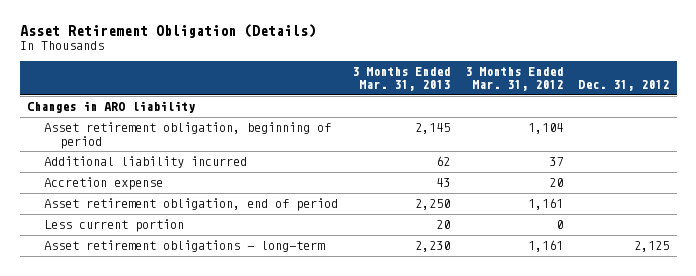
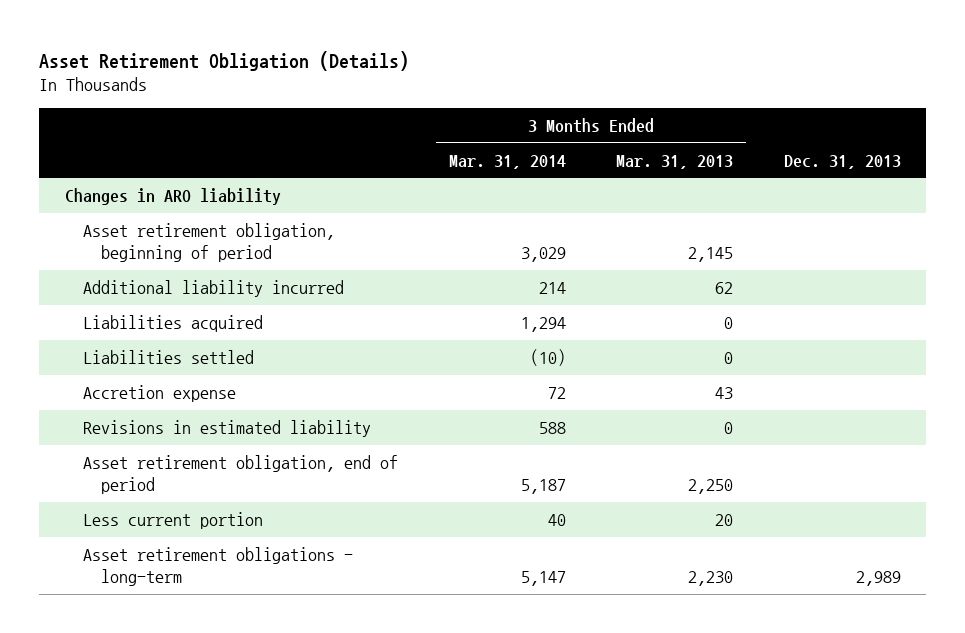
[465,67,564,92] 3 Months Ended Mar. 31, 2012 -> none
[578,80,670,92] Dec. 31, 2012 -> none
none -> [448,154,566,169] Mar. 31, 2014
none -> [783,154,901,169] Dec. 31, 2013
none -> [82,314,263,332] Liabilities acquired
none -> [82,349,254,364] Liabilities settled
none -> [82,419,371,437] Revisions in estimated liability

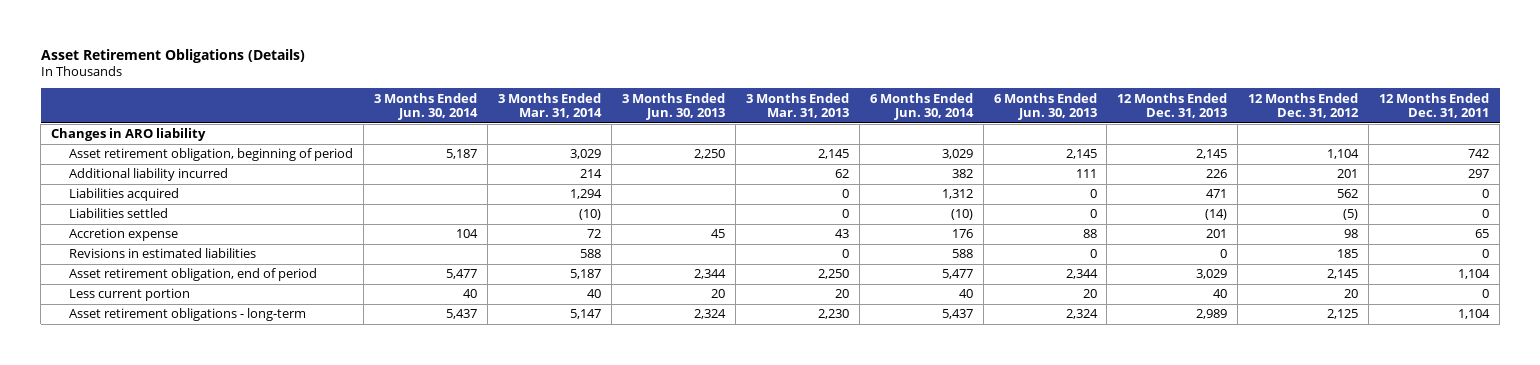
[39,50,410,71] Asset Retirement Obligation (Details) -> [40,48,305,63] Asset Retirement Obligations (Details)
[783,154,901,169] Dec. 31, 2013 -> none
none -> [374,92,479,121] 3 Months Ended Jun. 30, 2014
none -> [621,92,725,121] 3 Months Ended Jun. 30, 2013
none -> [869,92,974,121] 6 Months Ended Jun. 30, 2014
none -> [993,92,1097,121] 6 Months Ended Jun. 30, 2013
none -> [1117,92,1228,119] 12 Months Ended Dec. 31, 2013
none -> [1248,92,1360,119] 12 Months Ended Dec. 31, 2012
none -> [1379,92,1490,119] 12 Months Ended Dec. 31, 2011
[82,419,371,437] Revisions in estimated liability -> [69,248,257,259] Revisions in estimated liabilities

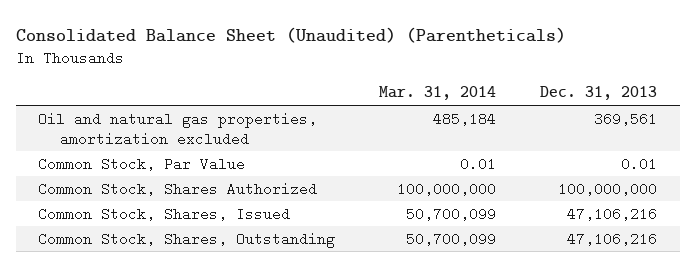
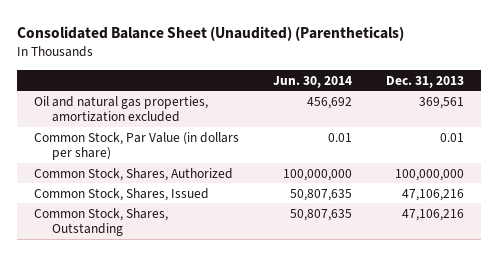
[379,86,497,101] Mar. 31, 2014 -> none
none -> [272,75,352,88] Jun. 30, 2014
[37,156,245,171] Common Stock, Par Value -> [33,131,239,161] Common Stock, Par Value (in dollars per share)
[37,181,317,196] Common Stock, Shares Authorized -> [33,167,233,181] Common Stock, Shares, Authorized

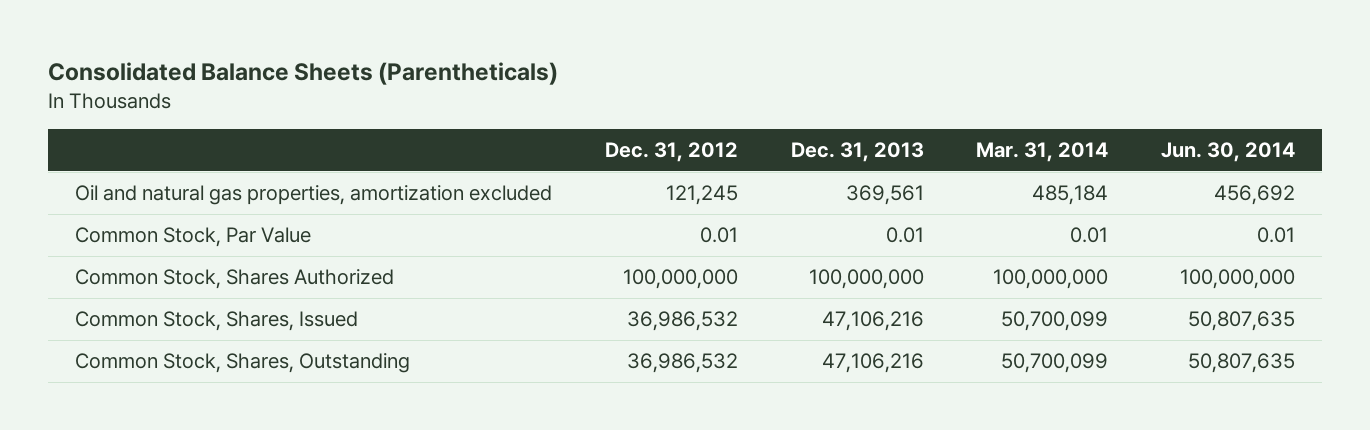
[16,25,404,41] Consolidated Balance Sheet (Unaudited) (Parentheticals) -> [48,62,559,86] Consolidated Balance Sheets (Parentheticals)
none -> [604,142,738,163] Dec. 31, 2012
none -> [976,142,1109,163] Mar. 31, 2014
[33,131,239,161] Common Stock, Par Value (in dollars per share) -> [74,227,311,248] Common Stock, Par Value
[33,167,233,181] Common Stock, Shares, Authorized -> [74,269,394,290] Common Stock, Shares Authorized

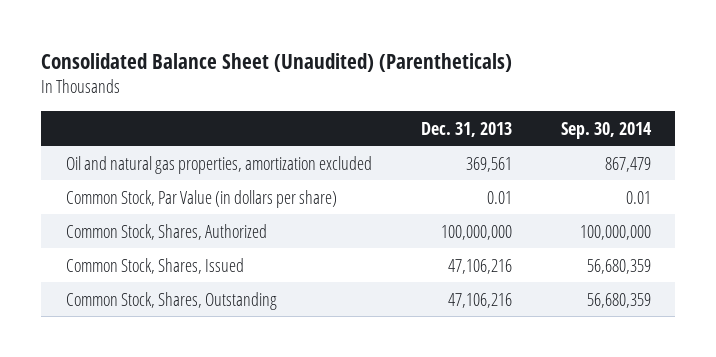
[48,62,559,86] Consolidated Balance Sheets (Parentheticals) -> [41,52,513,72] Consolidated Balance Sheet (Unaudited) (Parentheticals)
[604,142,738,163] Dec. 31, 2012 -> none
[976,142,1109,163] Mar. 31, 2014 -> none
[1161,142,1296,163] Jun. 30, 2014 -> none
none -> [560,121,652,139] Sep. 30, 2014
[74,227,311,248] Common Stock, Par Value -> [65,189,337,208] Common Stock, Par Value (in dollars per share)
[74,269,394,290] Common Stock, Shares Authorized -> [65,223,267,240] Common Stock, Shares, Authorized

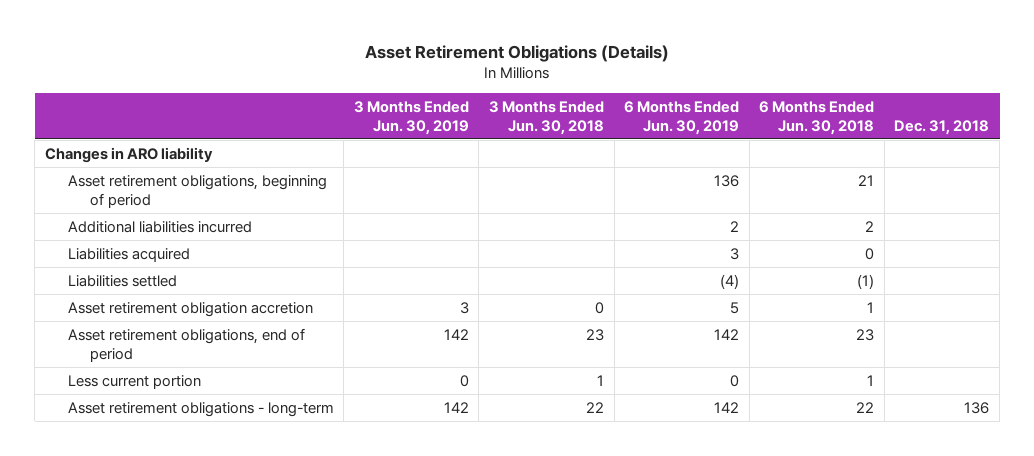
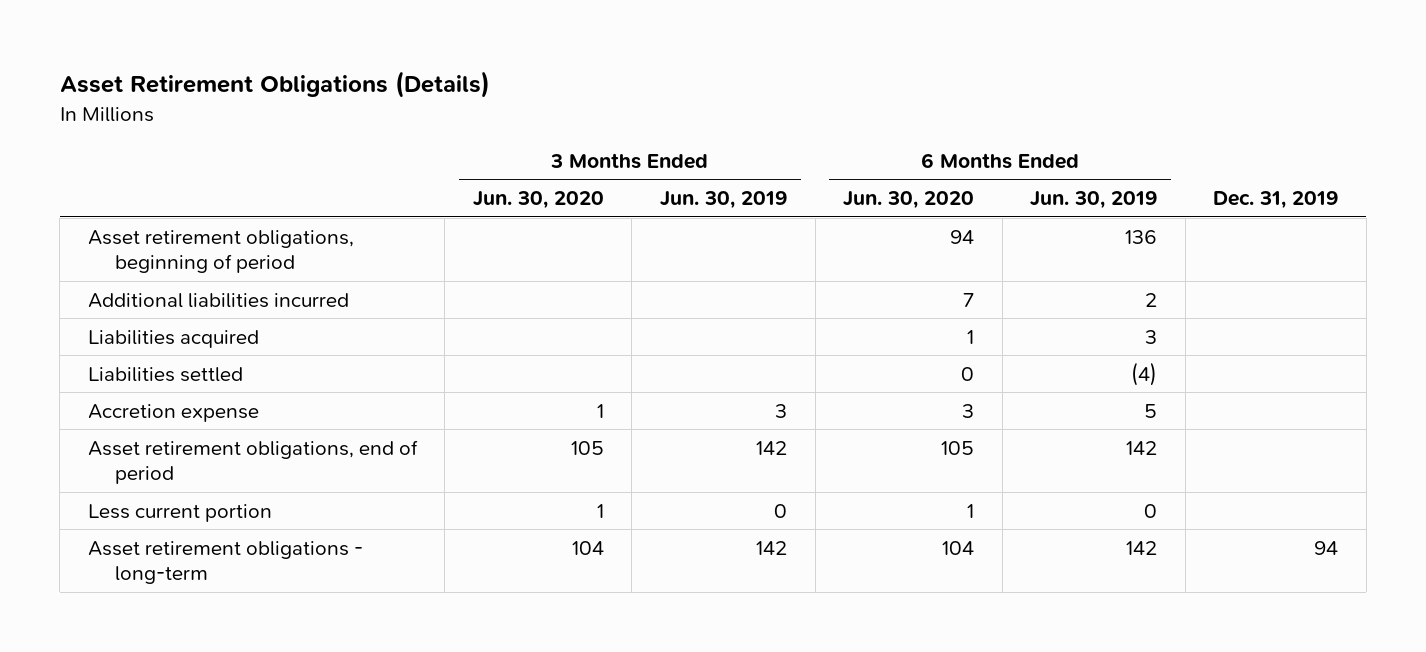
[489,100,605,135] 3 Months Ended Jun. 30, 2018 -> none
[759,100,875,135] 6 Months Ended Jun. 30, 2018 -> none
[894,119,990,135] Dec. 31, 2018 -> none
none -> [472,191,604,210] Jun. 30, 2020
none -> [843,191,975,210] Jun. 30, 2020
none -> [1213,191,1339,210] Dec. 31, 2019
[44,146,213,163] Changes in ARO liability -> none
[67,301,313,317] Asset retirement obligation accretion -> [87,403,259,422] Accretion expense

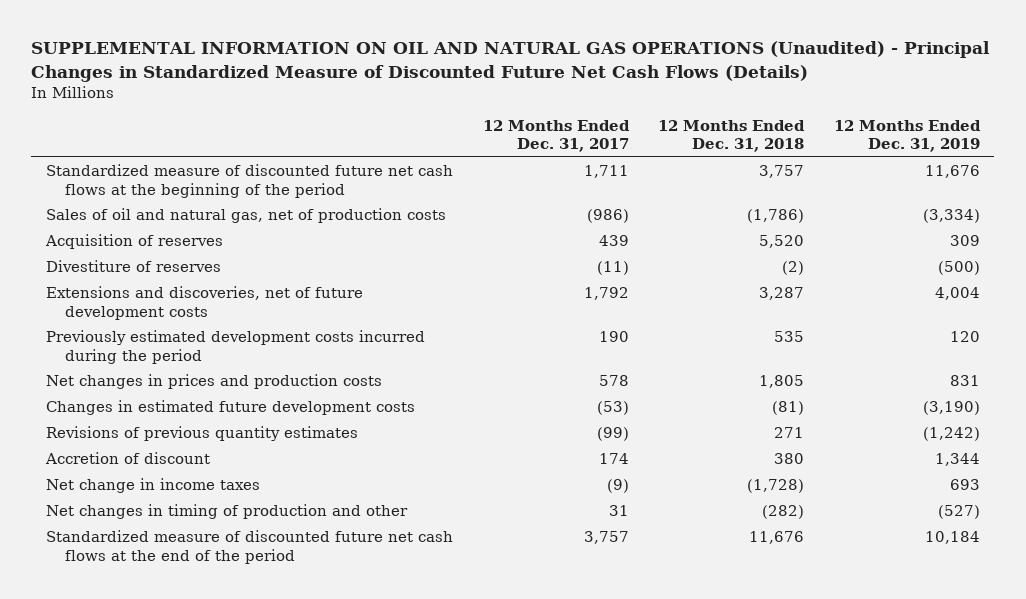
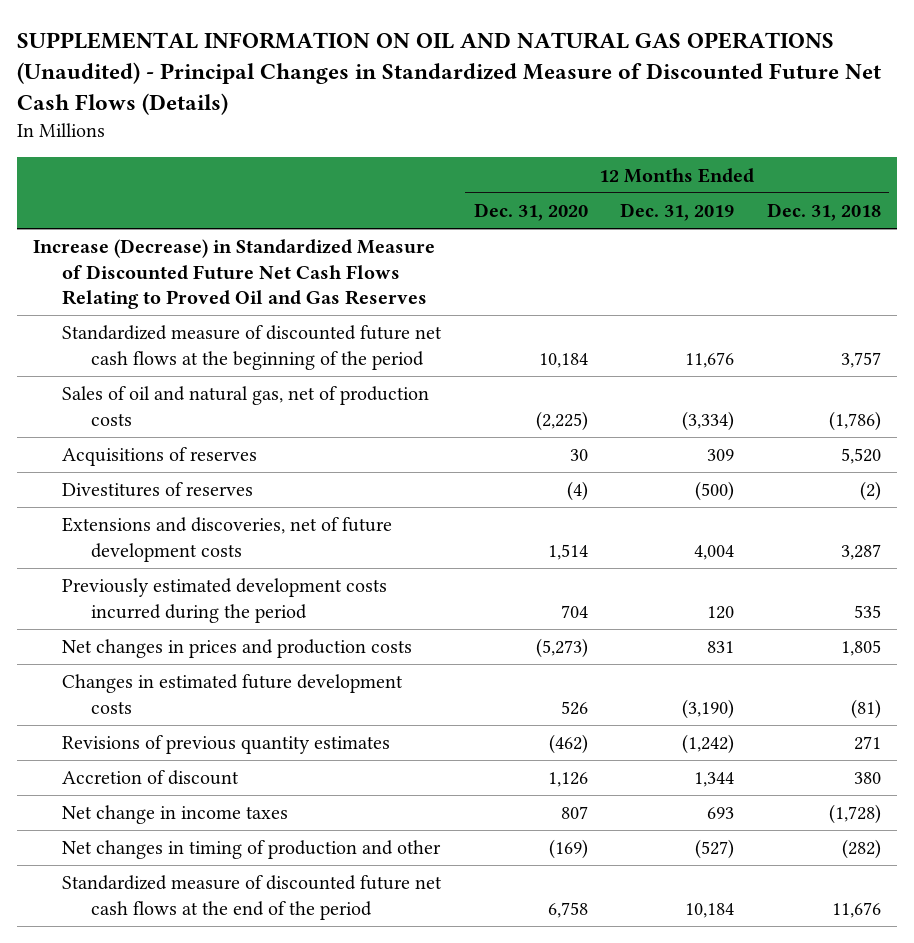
[482,120,630,153] 12 Months Ended Dec. 31, 2017 -> none
none -> [473,203,588,222] Dec. 31, 2020
none -> [33,239,436,309] Increase (Decrease) in Standardized Measure of Discounted Future Net Cash Flows Relating to Proved Oil and Gas Reserves
[44,234,223,250] Acquisition of reserves -> [61,447,257,467] Acquisitions of reserves
[45,260,221,273] Divestiture of reserves -> [61,482,253,498] Divestitures of reserves

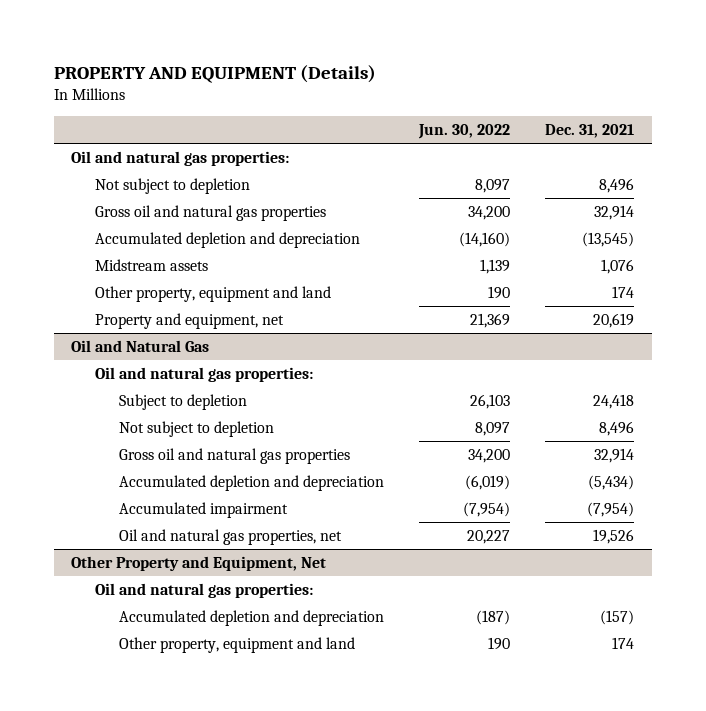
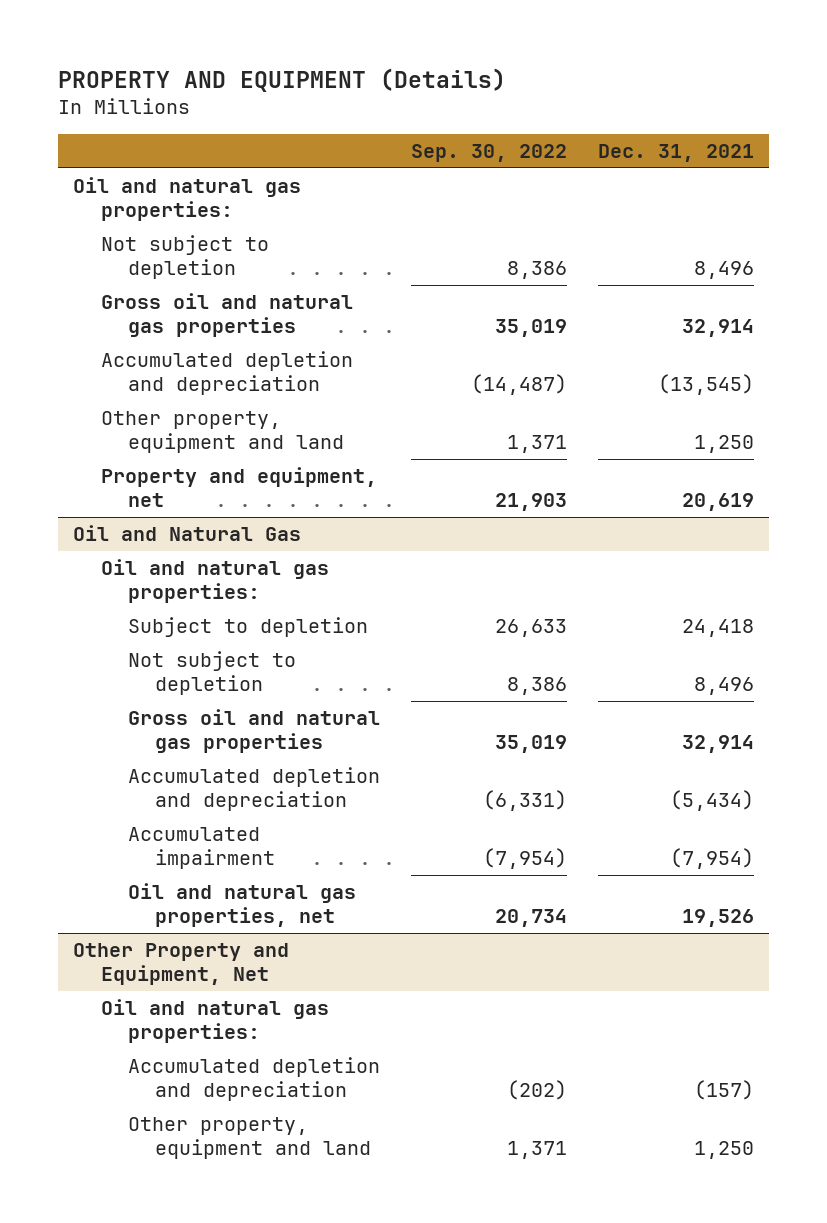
[418,124,511,140] Jun. 30, 2022 -> none
none -> [410,143,567,162] Sep. 30, 2022
[95,258,209,271] Midstream assets -> none
[612,285,635,298] 174 -> [693,434,754,453] 1,250
[612,636,635,649] 174 -> [693,1140,754,1159] 1,250

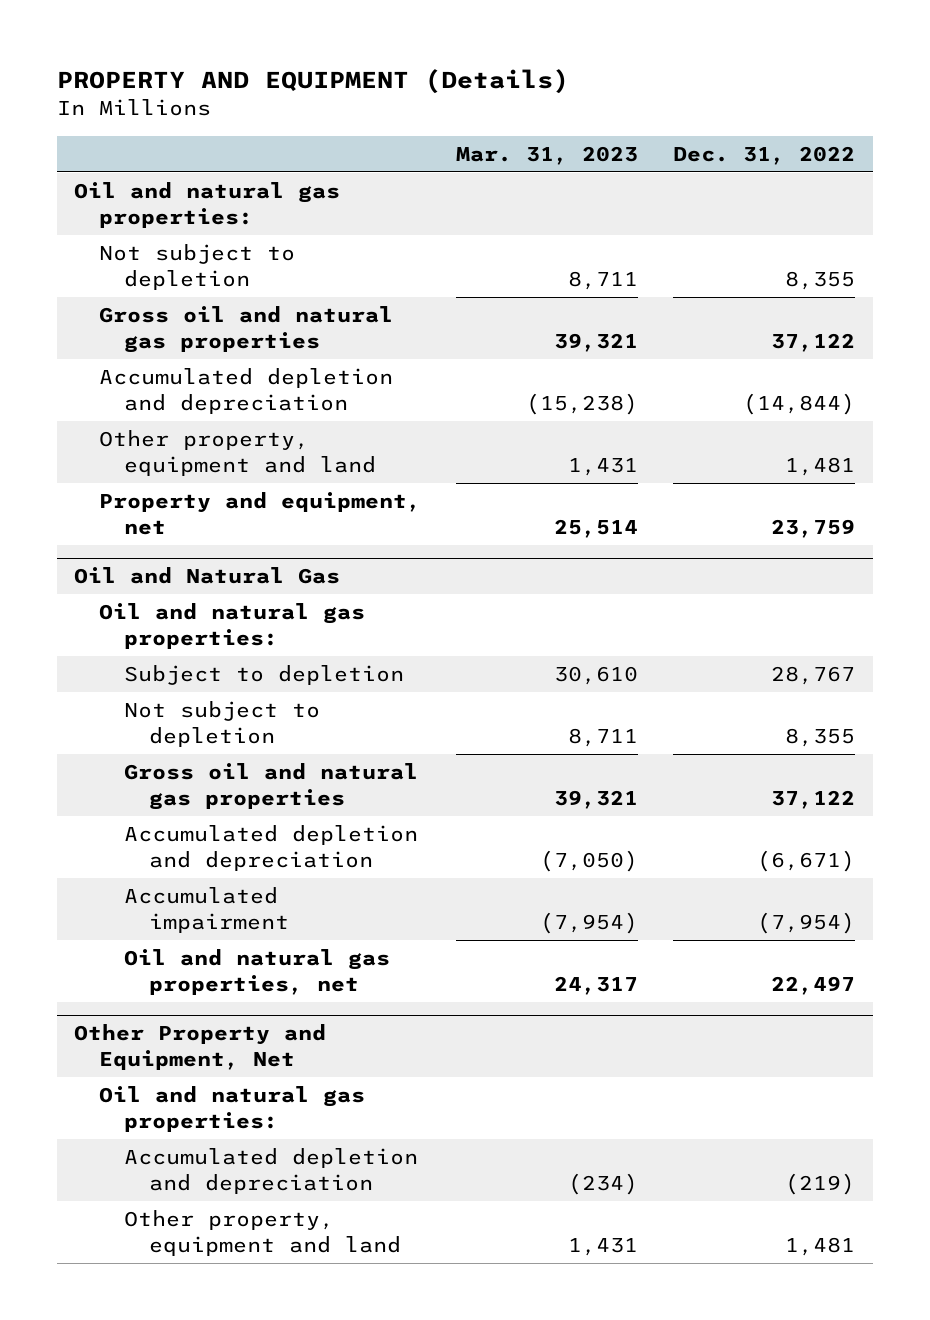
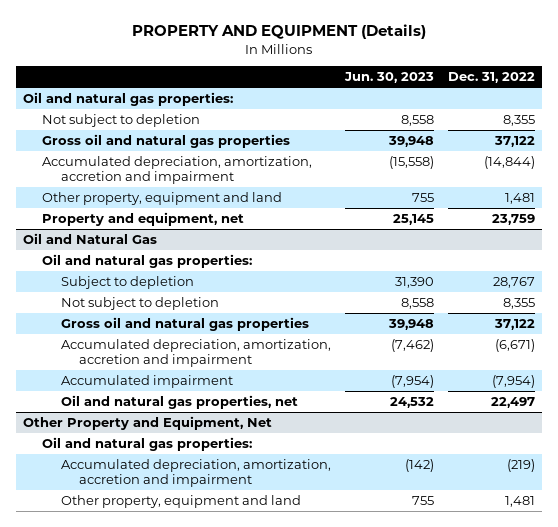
[456,145,639,165] Mar. 31, 2023 -> none
none -> [343,72,434,84] Jun. 30, 2023
[99,368,394,415] Accumulated depletion and depreciation -> [41,155,312,185] Accumulated depreciation, amortization, accretion and impairment
[124,825,419,872] Accumulated depletion and depreciation -> [60,338,331,368] Accumulated depreciation, amortization, accretion and impairment
[124,1148,419,1195] Accumulated depletion and depreciation -> [60,458,331,488] Accumulated depreciation, amortization, accretion and impairment

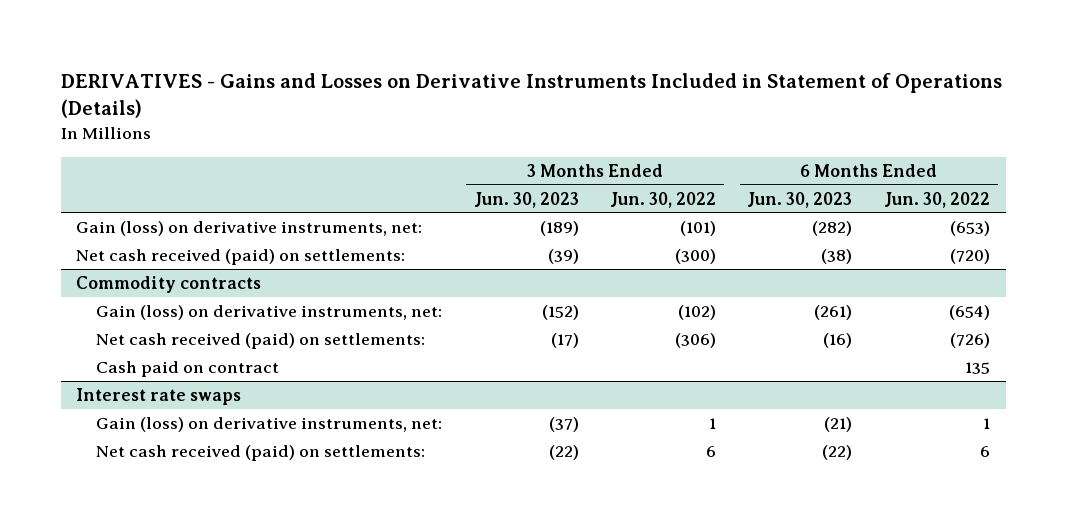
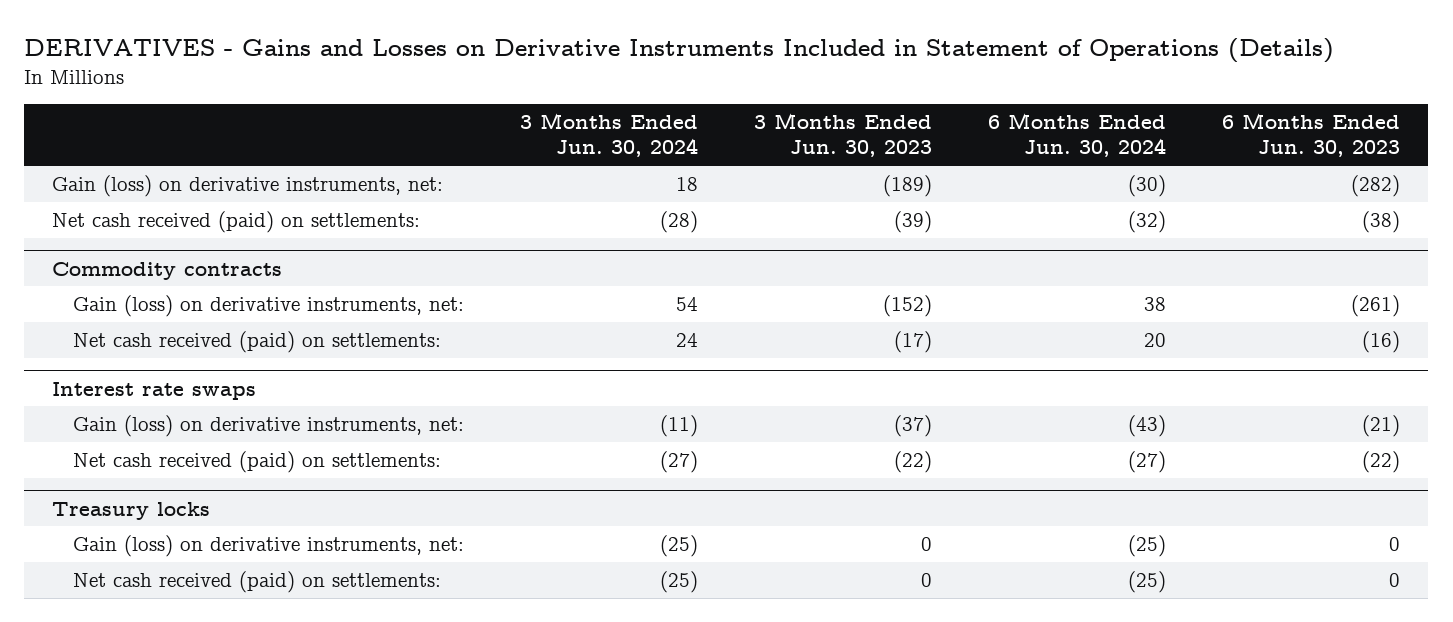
[609,191,716,208] Jun. 30, 2022 -> none
[883,191,990,208] Jun. 30, 2022 -> none
none -> [520,113,699,158] 3 Months Ended Jun. 30, 2024
none -> [988,113,1167,158] 6 Months Ended Jun. 30, 2024
[96,361,280,378] Cash paid on contract -> none
none -> [52,501,211,520] Treasury locks
none -> [73,535,465,558] Gain (loss) on derivative instruments, net:
none -> [73,571,442,594] Net cash received (paid) on settlements:

